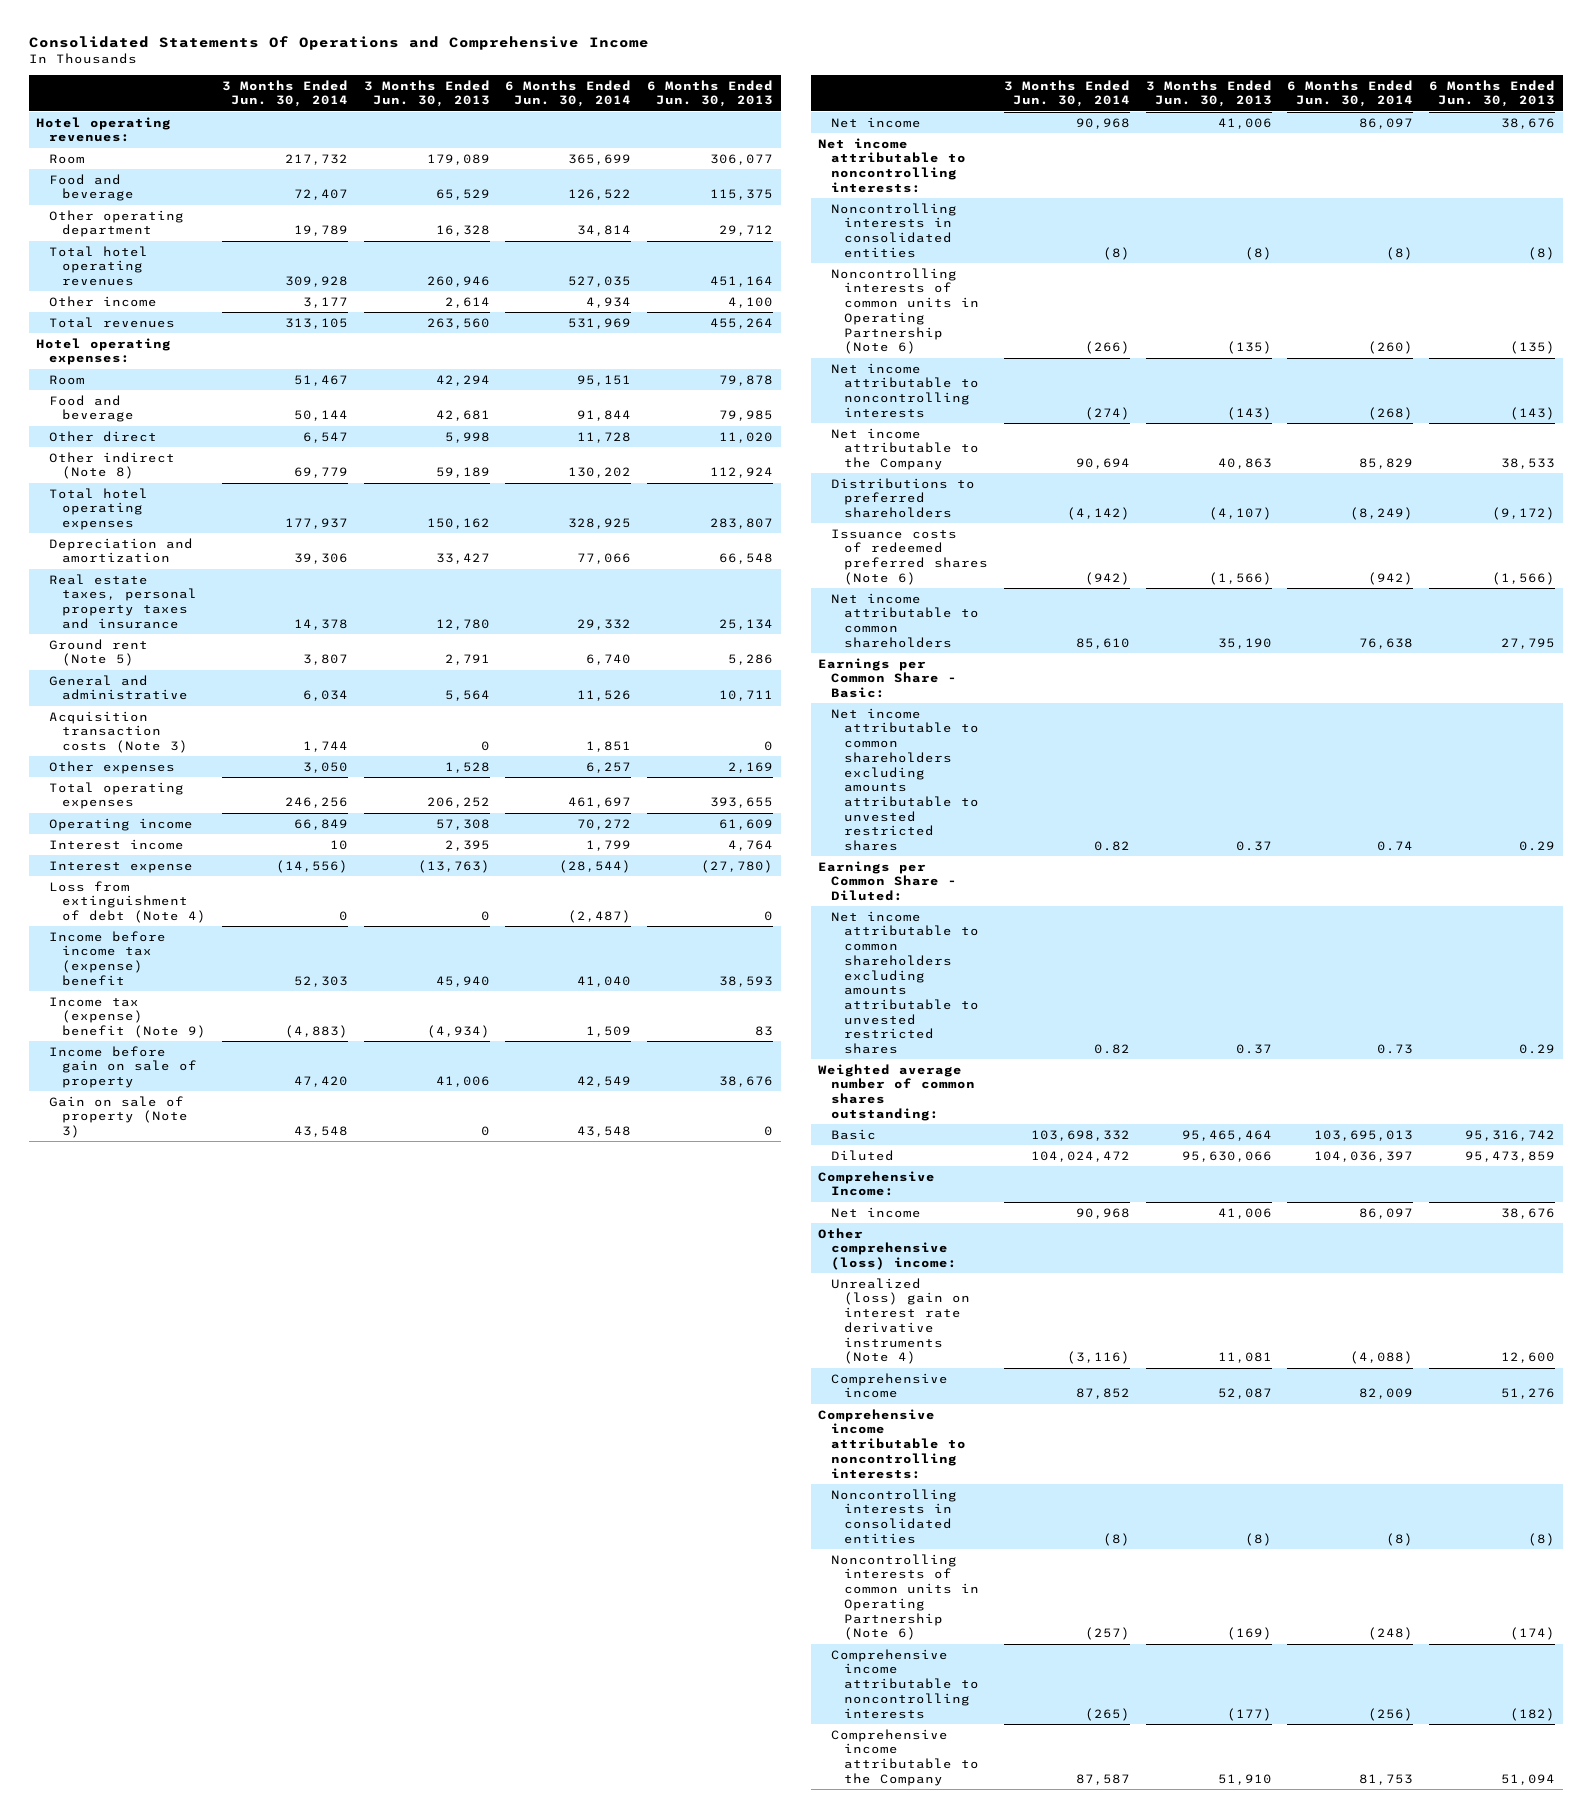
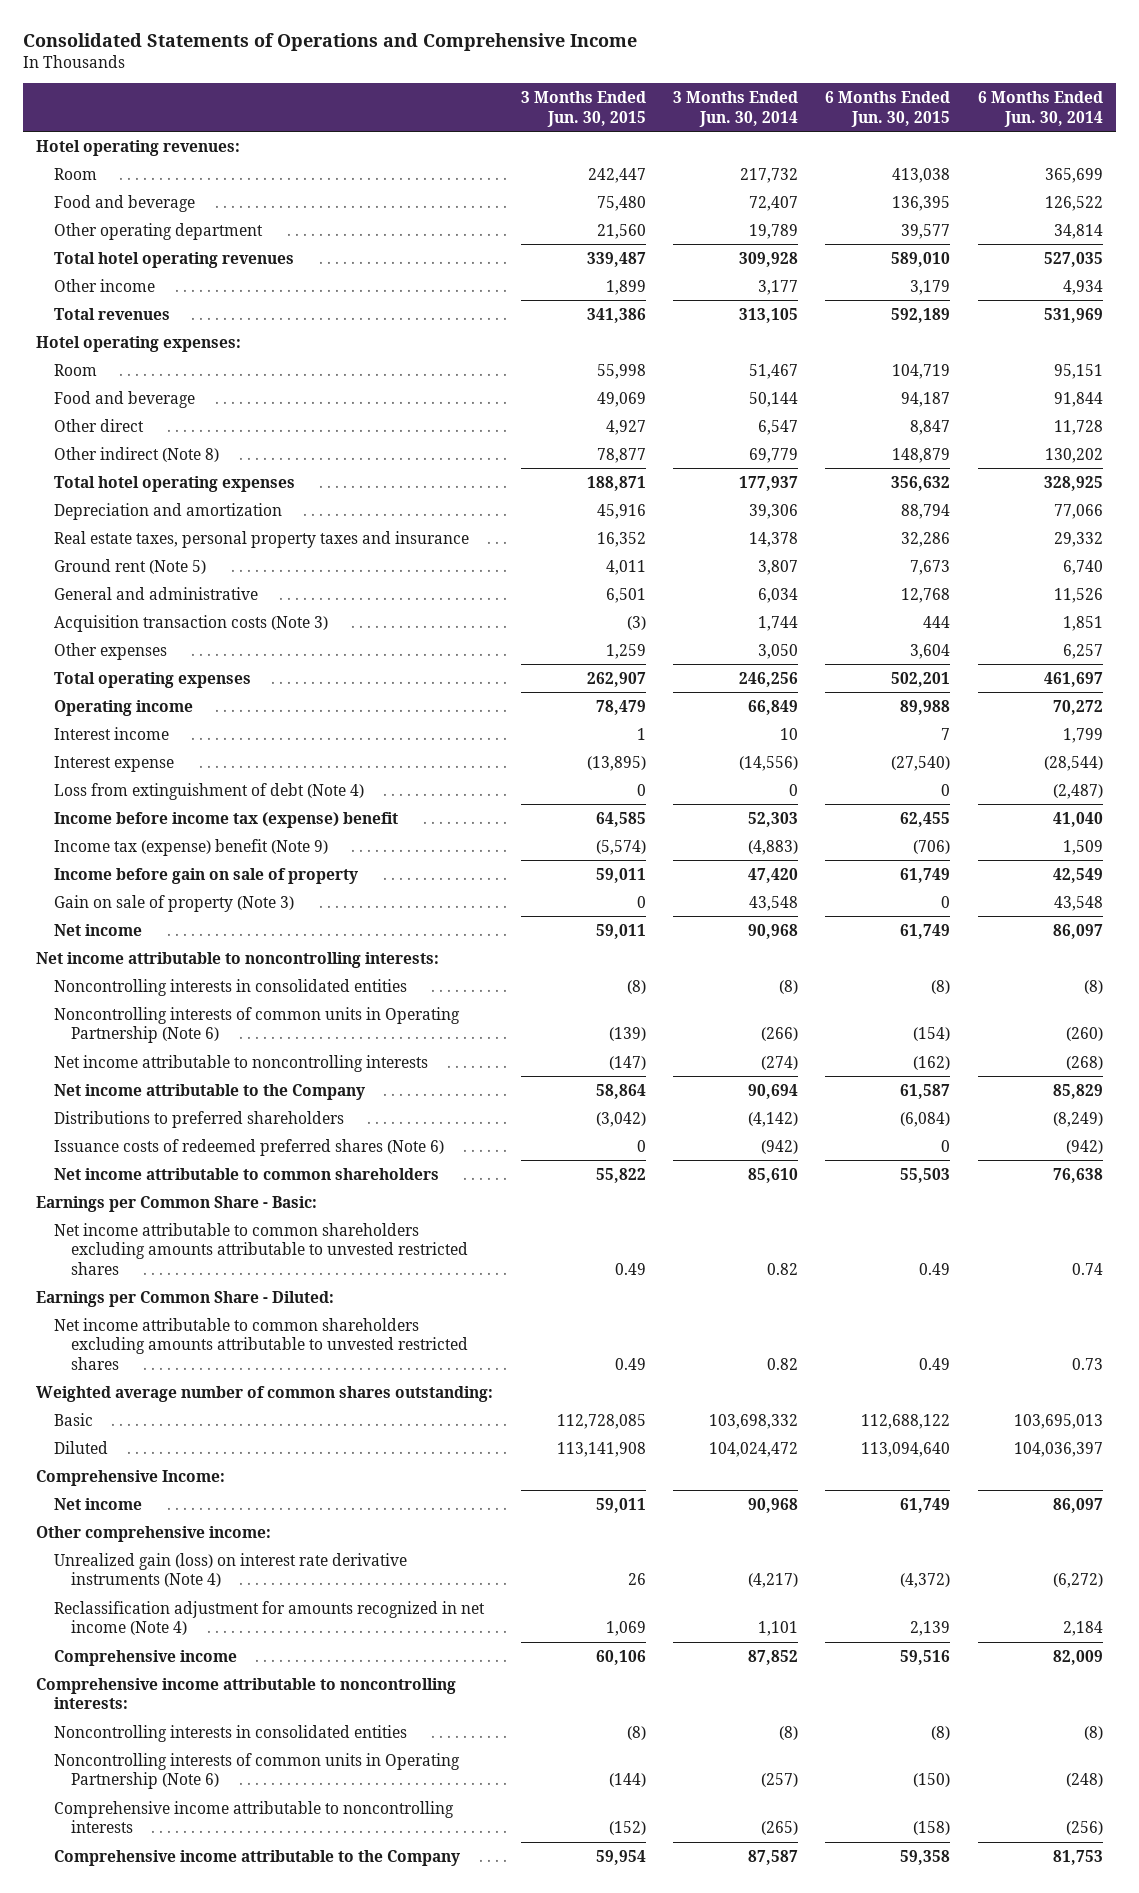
[28,36,649,51] Consolidated Statements Of Operations and Comprehensive Income -> [22,32,637,51] Consolidated Statements of Operations and Comprehensive Income
[363,79,490,108] 3 Months Ended Jun. 30, 2013 -> none
[646,79,773,108] 6 Months Ended Jun. 30, 2013 -> none
none -> [520,91,646,127] 3 Months Ended Jun. 30, 2015
none -> [825,91,951,127] 6 Months Ended Jun. 30, 2015
[818,1227,958,1271] Other comprehensive (loss) income: -> [36,1525,272,1542] Other comprehensive income:
[831,1277,971,1365] Unrealized (loss) gain on interest rate derivative instruments (Note 4) -> [53,1552,407,1588] Unrealized gain (loss) on interest rate derivative instruments (Note 4)
[1067,1351,1131,1365] (3,116) -> [748,1573,799,1589] (4,217)
[1350,1351,1414,1365] (4,088) -> [1052,1573,1103,1589] (6,272)
none -> [53,1600,485,1636] Reclassification adjustment for amounts recognized in net income (Note 4)

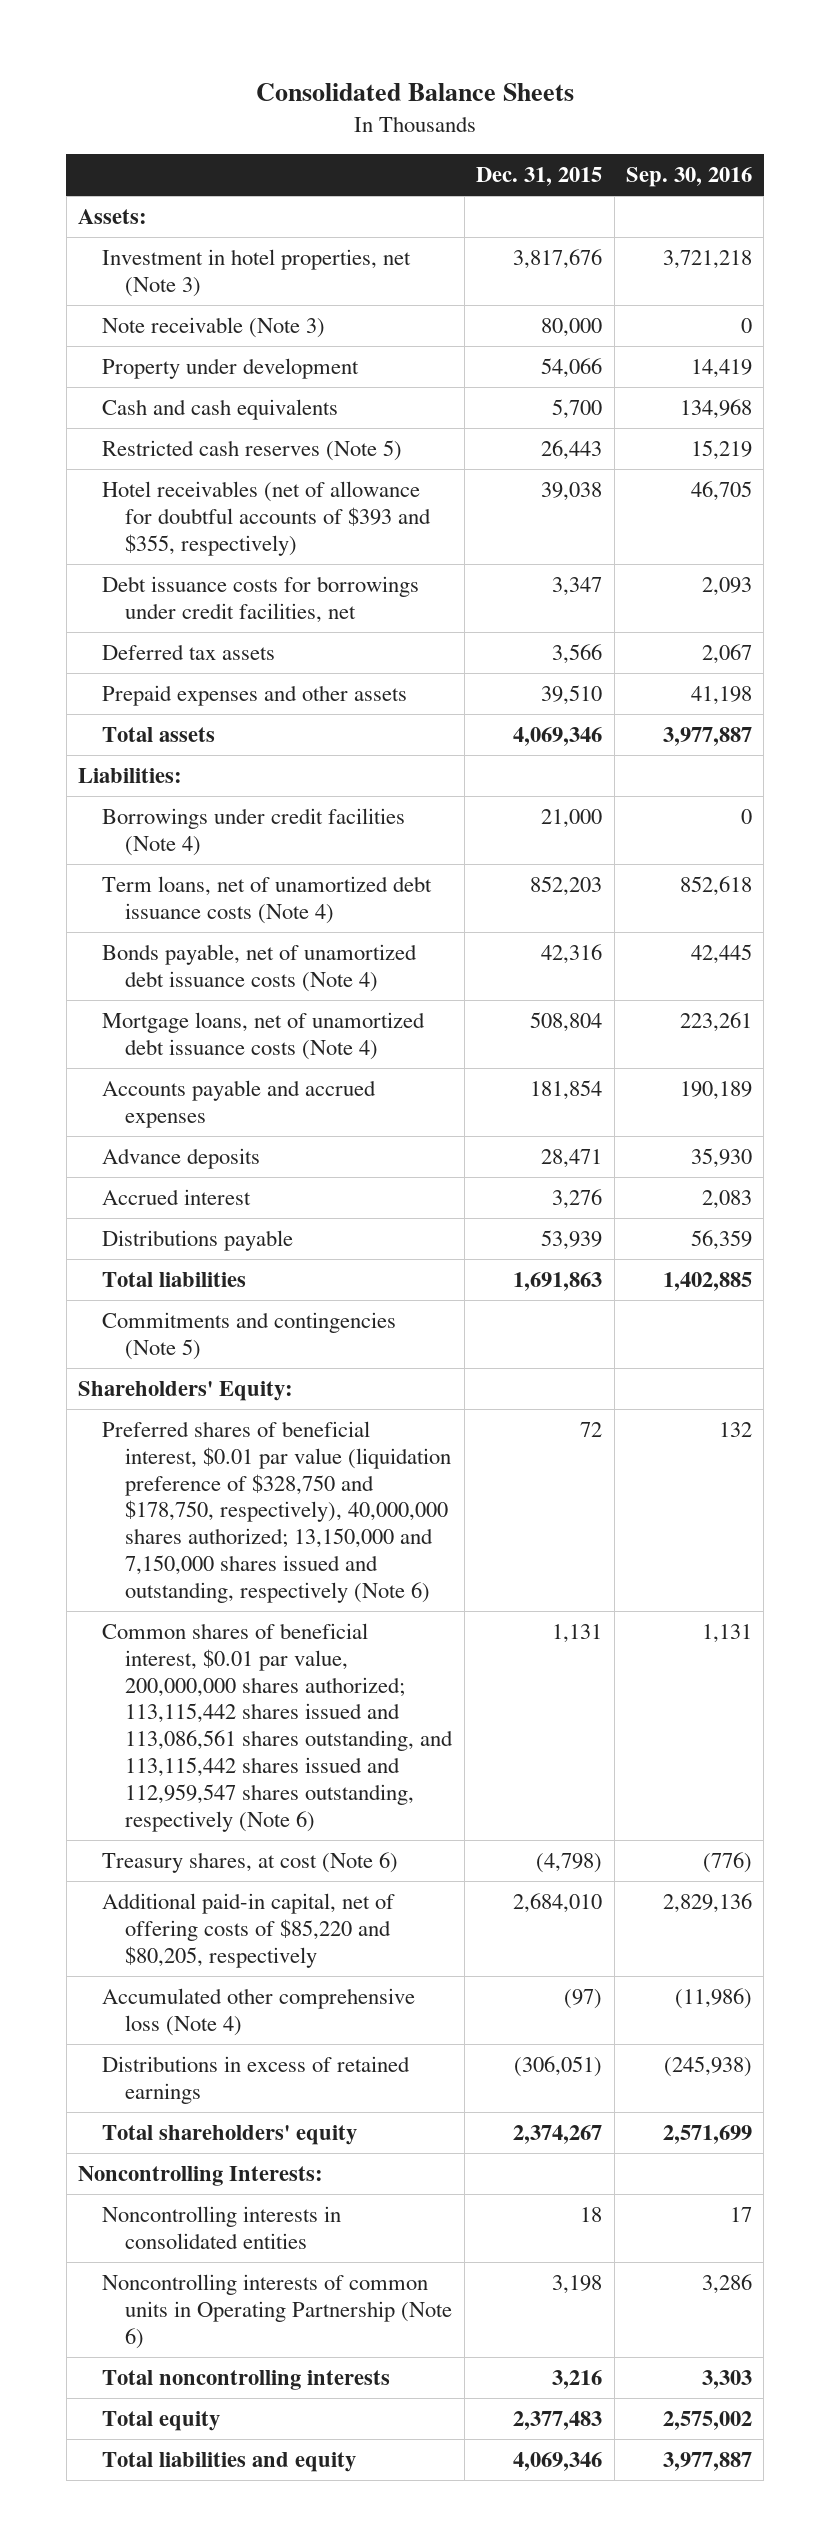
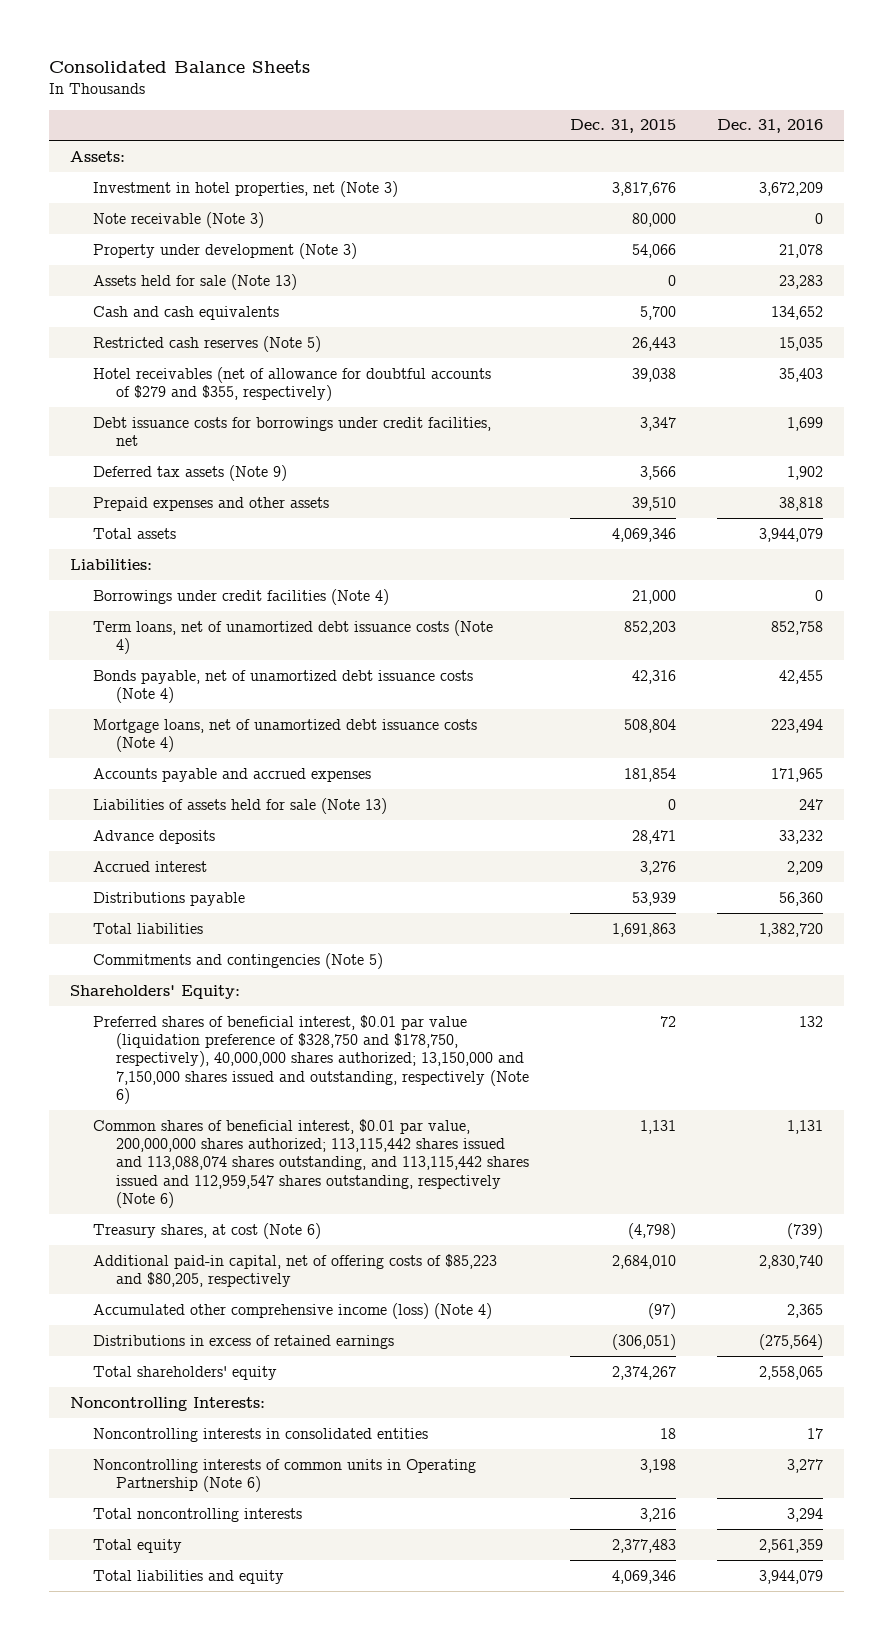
[626,167,753,188] Sep. 30, 2016 -> none
none -> [717,119,824,134] Dec. 31, 2016
[101,357,359,379] Property under development -> [93,242,358,259] Property under development (Note 3)
none -> [93,273,298,290] Assets held for sale (Note 13)
[101,480,432,556] Hotel receivables (net of allowance for doubtful accounts of $393 and $355, respectively) -> [93,366,492,401] Hotel receivables (net of allowance for doubtful accounts of $279 and $355, respectively)
[101,643,275,660] Deferred tax assets -> [93,464,288,481] Deferred tax assets (Note 9)
none -> [93,797,388,814] Liabilities of assets held for sale (Note 13)
[101,1622,454,1832] Common shares of beneficial interest, $0.01 par value, 200,000,000 shares authorized; 113,115,442 shares issued and 113,086,561 shares outstanding, and 113,115,442 shares issued and 112,959,547 shares outstanding, respectively (Note 6) -> [93,1118,530,1209] Common shares of beneficial interest, $0.01 par value, 200,000,000 shares authorized; 113,115,442 shares issued and 113,088,074 shares outstanding, and 113,115,442 shares issued and 112,959,547 shares outstanding, respectively (Note 6)
[101,1892,395,1968] Additional paid-in capital, net of offering costs of $85,220 and $80,205, respectively -> [93,1253,498,1287] Additional paid-in capital, net of offering costs of $85,223 and $80,205, respectively
[101,1987,415,2036] Accumulated other comprehensive loss (Note 4) -> [93,1302,493,1319] Accumulated other comprehensive income (loss) (Note 4)

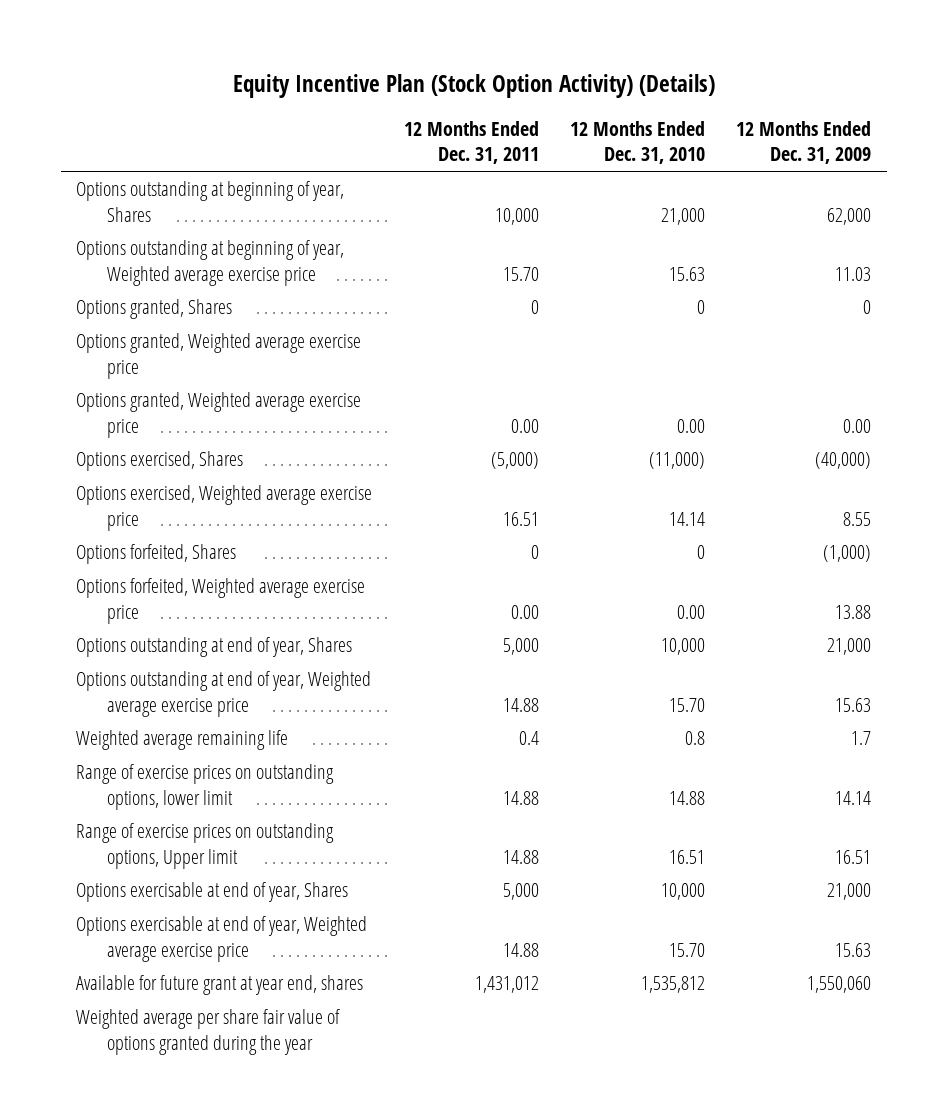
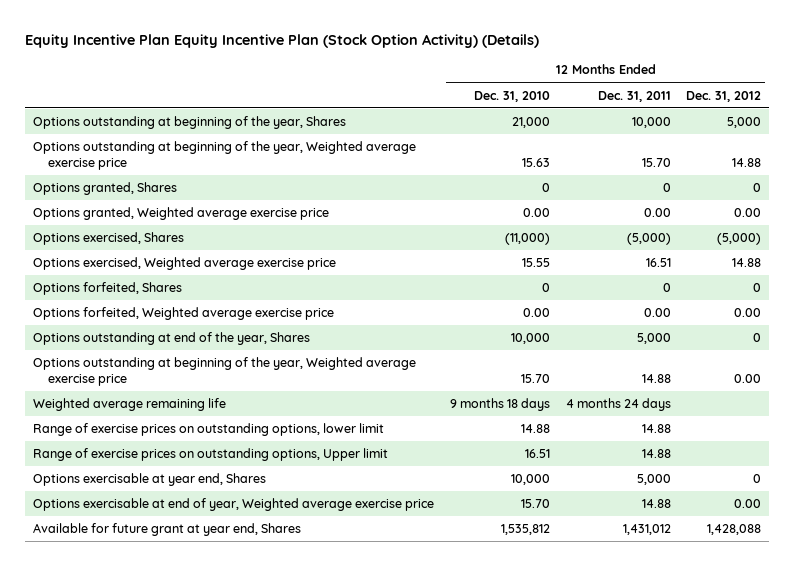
[232,73,715,98] Equity Incentive Plan (Stock Option Activity) (Details) -> [25,33,540,48] Equity Incentive Plan Equity Incentive Plan (Stock Option Activity) (Details)
[736,120,872,165] 12 Months Ended Dec. 31, 2009 -> none
none -> [686,90,762,102] Dec. 31, 2012
[76,181,345,222] Options outstanding at beginning of year, Shares -> [33,116,347,130] Options outstanding at beginning of the year, Shares
[76,240,345,286] Options outstanding at beginning of year, Weighted average exercise price -> [33,141,417,171] Options outstanding at beginning of the year, Weighted average exercise price
[76,333,362,379] Options granted, Weighted average exercise price -> none
[669,511,706,526] 14.14 -> [522,258,551,268] 15.55
[76,637,353,658] Options outstanding at end of year, Shares -> [33,332,311,346] Options outstanding at end of the year, Shares
[76,671,372,717] Options outstanding at end of year, Weighted average exercise price -> [33,357,417,387] Options outstanding at beginning of the year, Weighted average exercise price
[518,731,539,746] 0.4 -> [565,398,671,412] 4 months 24 days
[685,731,706,746] 0.8 -> [450,398,551,412] 9 months 18 days
[76,882,349,903] Options exercisable at end of year, Shares -> [33,473,267,487] Options exercisable at year end, Shares
[76,1009,341,1055] Weighted average per share fair value of options granted during the year -> none
[76,975,364,996] Available for future grant at year end, shares -> [33,523,302,537] Available for future grant at year end, Shares

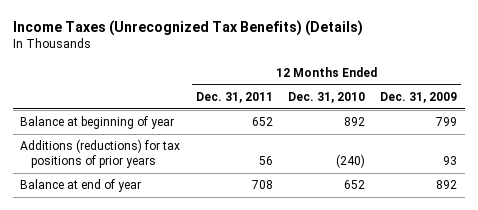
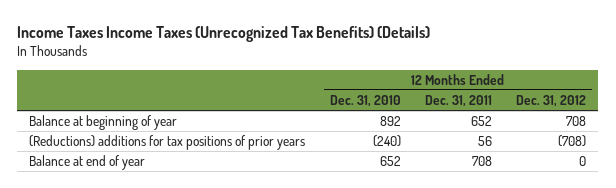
[12,19,363,36] Income Taxes (Unrecognized Tax Benefits) (Details) -> [17,26,431,43] Income Taxes Income Taxes (Unrecognized Tax Benefits) (Details)
[380,91,458,103] Dec. 31, 2009 -> none
none -> [516,95,587,108] Dec. 31, 2012
[20,139,181,169] Additions (reductions) for tax positions of prior years -> [29,135,306,151] (Reductions) additions for tax positions of prior years

